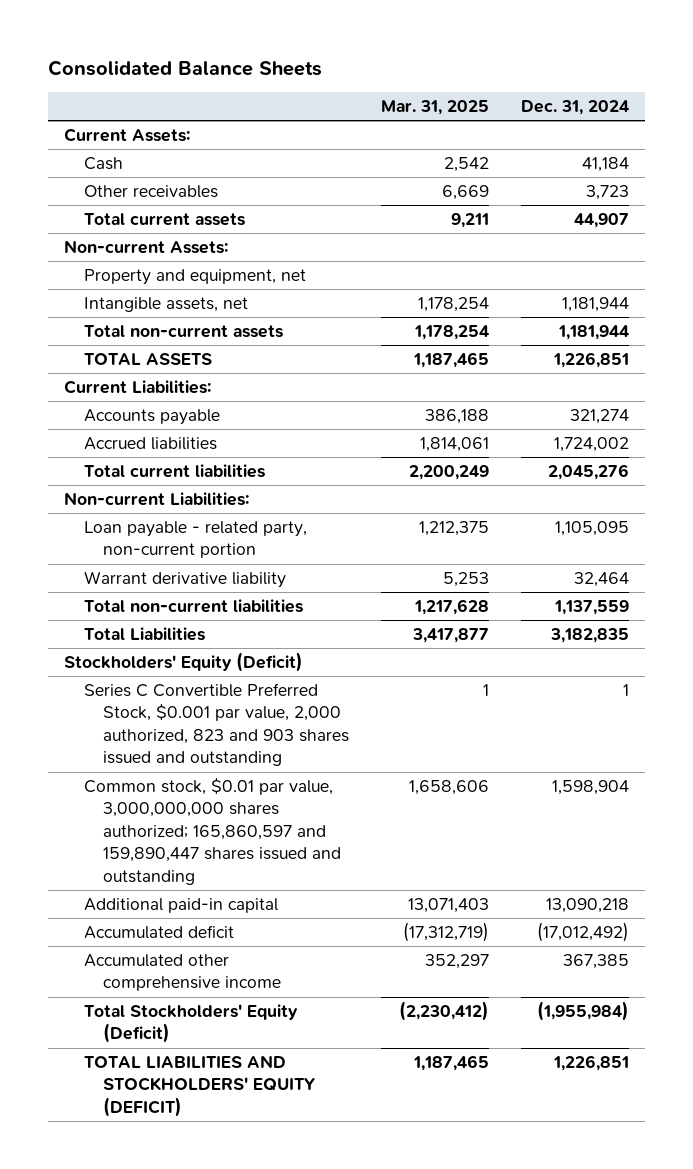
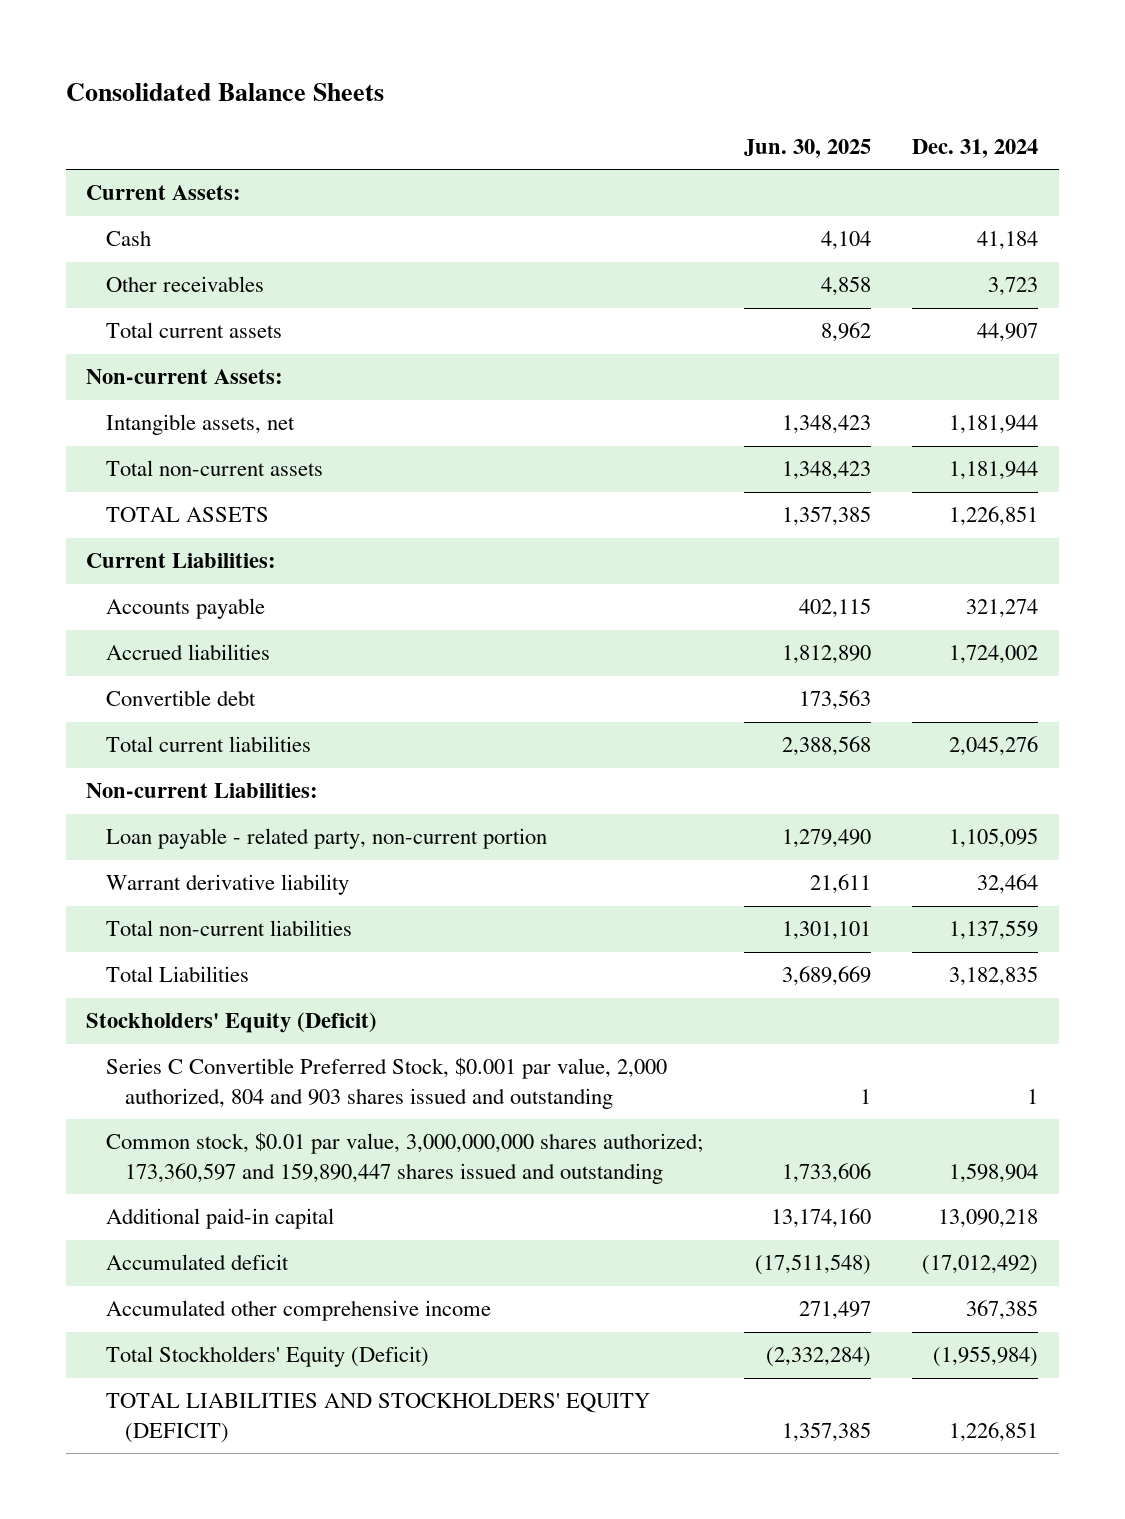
[381,99,490,115] Mar. 31, 2025 -> none
none -> [743,138,871,158] Jun. 30, 2025
[83,269,306,286] Property and equipment, net -> none
none -> [105,690,256,707] Convertible debt
[83,683,350,767] Series C Convertible Preferred Stock, $0.001 par value, 2,000 authorized, 823 and 903 shares issued and outstanding -> [105,1057,667,1109] Series C Convertible Preferred Stock, $0.001 par value, 2,000 authorized, 804 and 903 shares issued and outstanding
[83,778,342,885] Common stock, $0.01 par value, 3,000,000,000 shares authorized; 165,860,597 and 159,890,447 shares issued and outstanding -> [105,1132,703,1184] Common stock, $0.01 par value, 3,000,000,000 shares authorized; 173,360,597 and 159,890,447 shares issued and outstanding

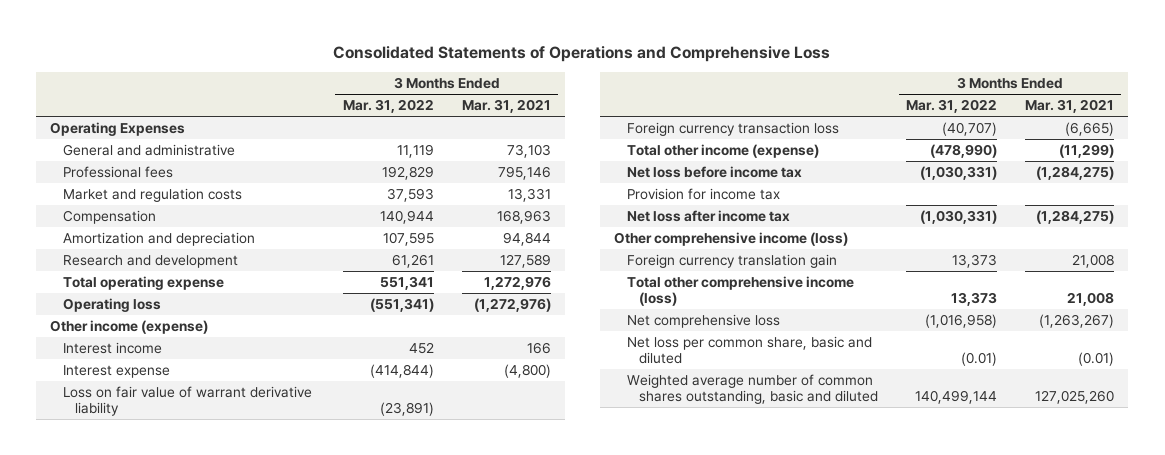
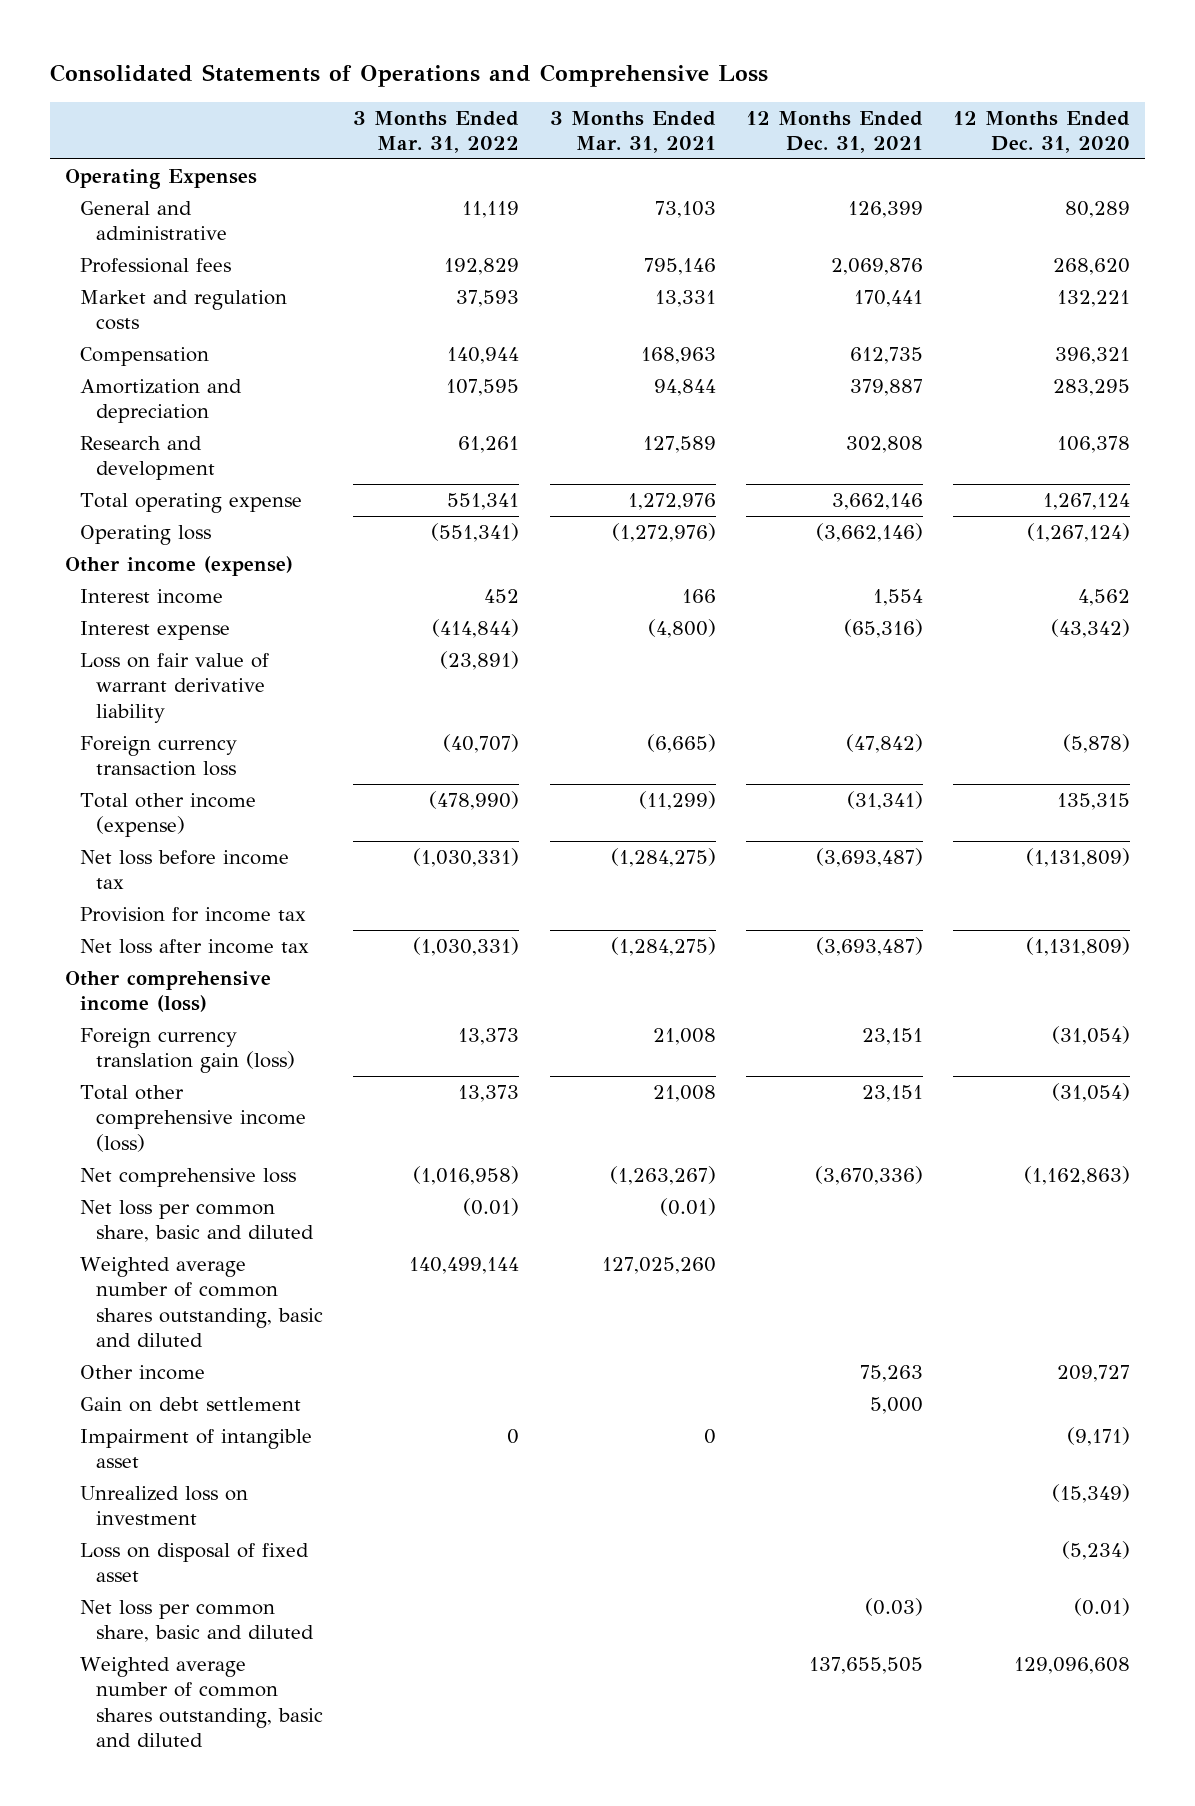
none -> [745,110,923,154] 12 Months Ended Dec. 31, 2021
none -> [953,110,1131,154] 12 Months Ended Dec. 31, 2020
[626,253,837,268] Foreign currency translation gain -> [80,1027,295,1074] Foreign currency translation gain (loss)
none -> [80,1364,206,1380] Other income
none -> [80,1396,302,1412] Gain on debt settlement
none -> [80,1428,313,1469] Impairment of intangible asset
none -> [80,1485,249,1526] Unrealized loss on investment
none -> [80,1542,310,1583] Loss on disposal of fixed asset
none -> [80,1599,314,1643] Net loss per common share, basic and diluted
none -> [80,1656,323,1748] Weighted average number of common shares outstanding, basic and diluted

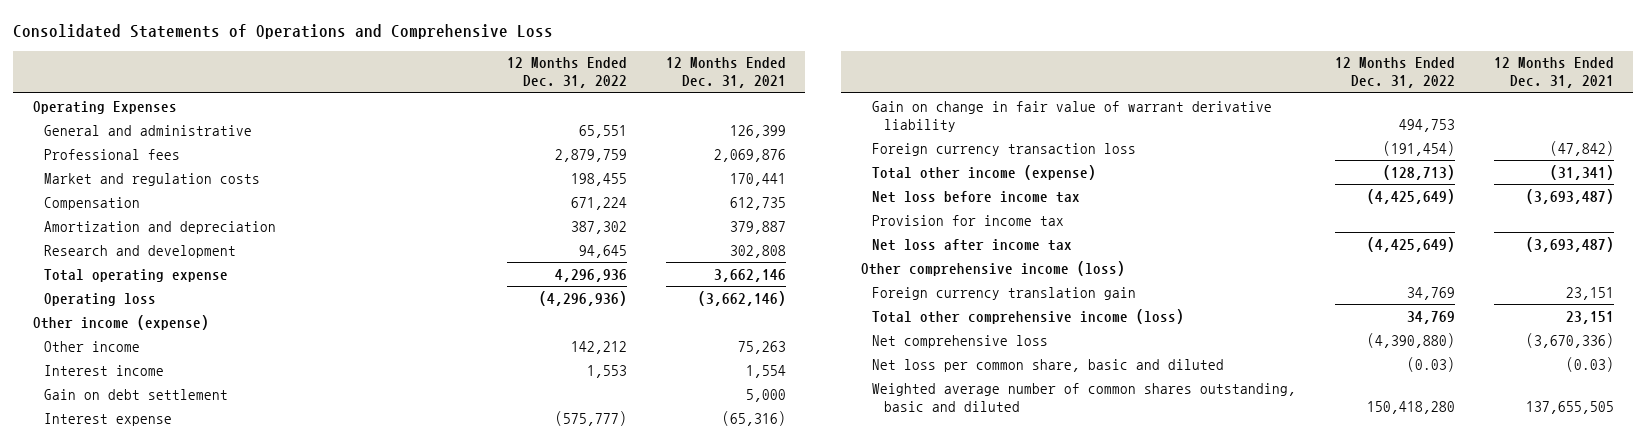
[353,110,520,154] 3 Months Ended Mar. 31, 2022 -> none
[549,110,716,154] 3 Months Ended Mar. 31, 2021 -> none
[953,110,1131,154] 12 Months Ended Dec. 31, 2020 -> none
none -> [507,57,628,89] 12 Months Ended Dec. 31, 2022
[80,1364,206,1380] Other income -> [44,340,141,352] Other income
[80,1396,302,1412] Gain on debt settlement -> [44,388,229,400] Gain on debt settlement
[80,652,270,723] Loss on fair value of warrant derivative liability -> [872,100,1273,132] Gain on change in fair value of warrant derivative liability
[80,1027,295,1074] Foreign currency translation gain (loss) -> [872,286,1137,300] Foreign currency translation gain
[80,1199,314,1243] Net loss per common share, basic and diluted -> none
[80,1256,323,1348] Weighted average number of common shares outstanding, basic and diluted -> none
[80,1428,313,1469] Impairment of intangible asset -> none
[80,1485,249,1526] Unrealized loss on investment -> none
[80,1542,310,1583] Loss on disposal of fixed asset -> none

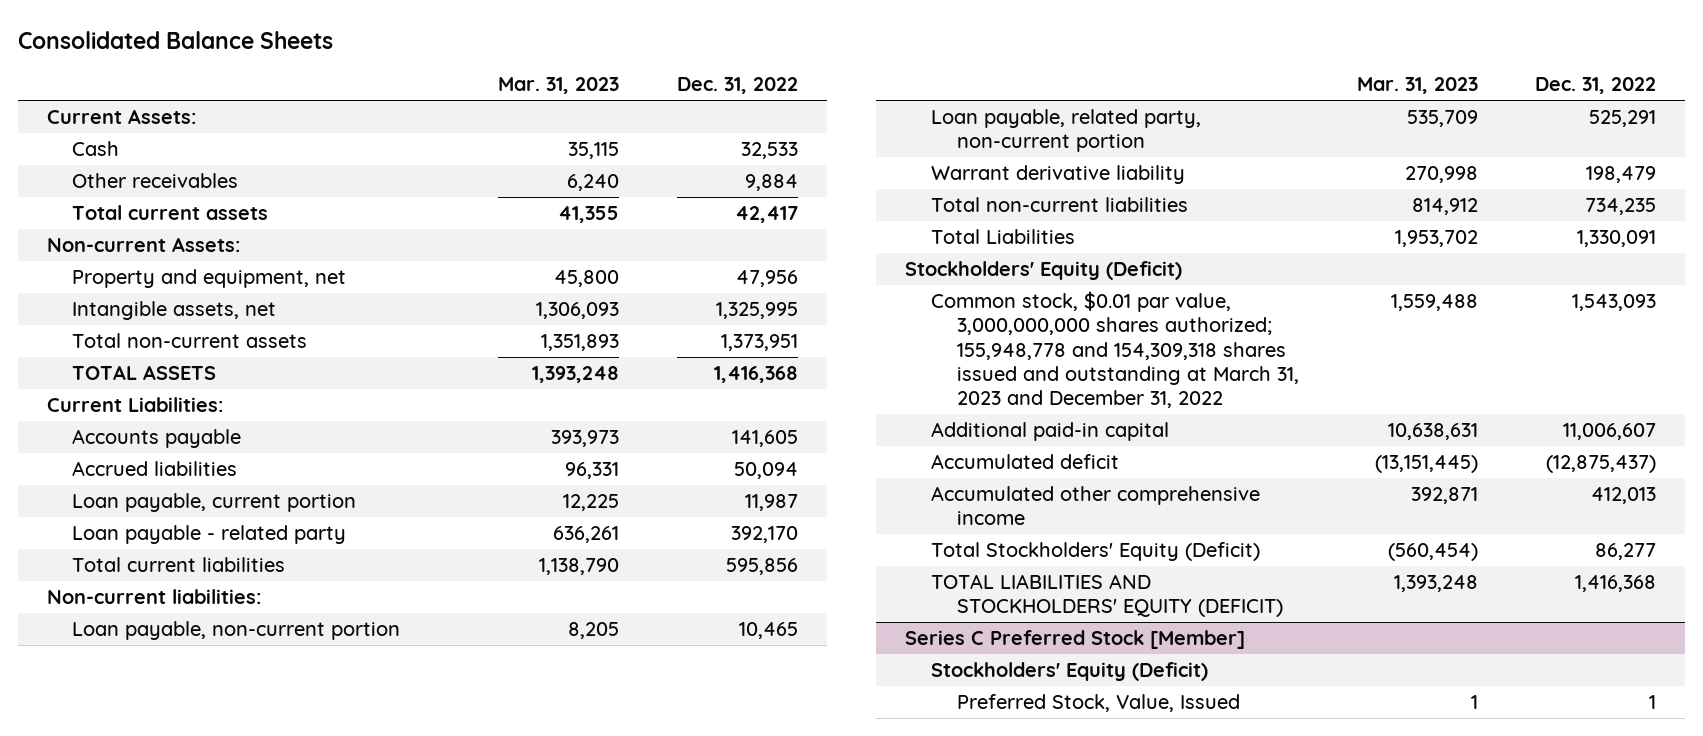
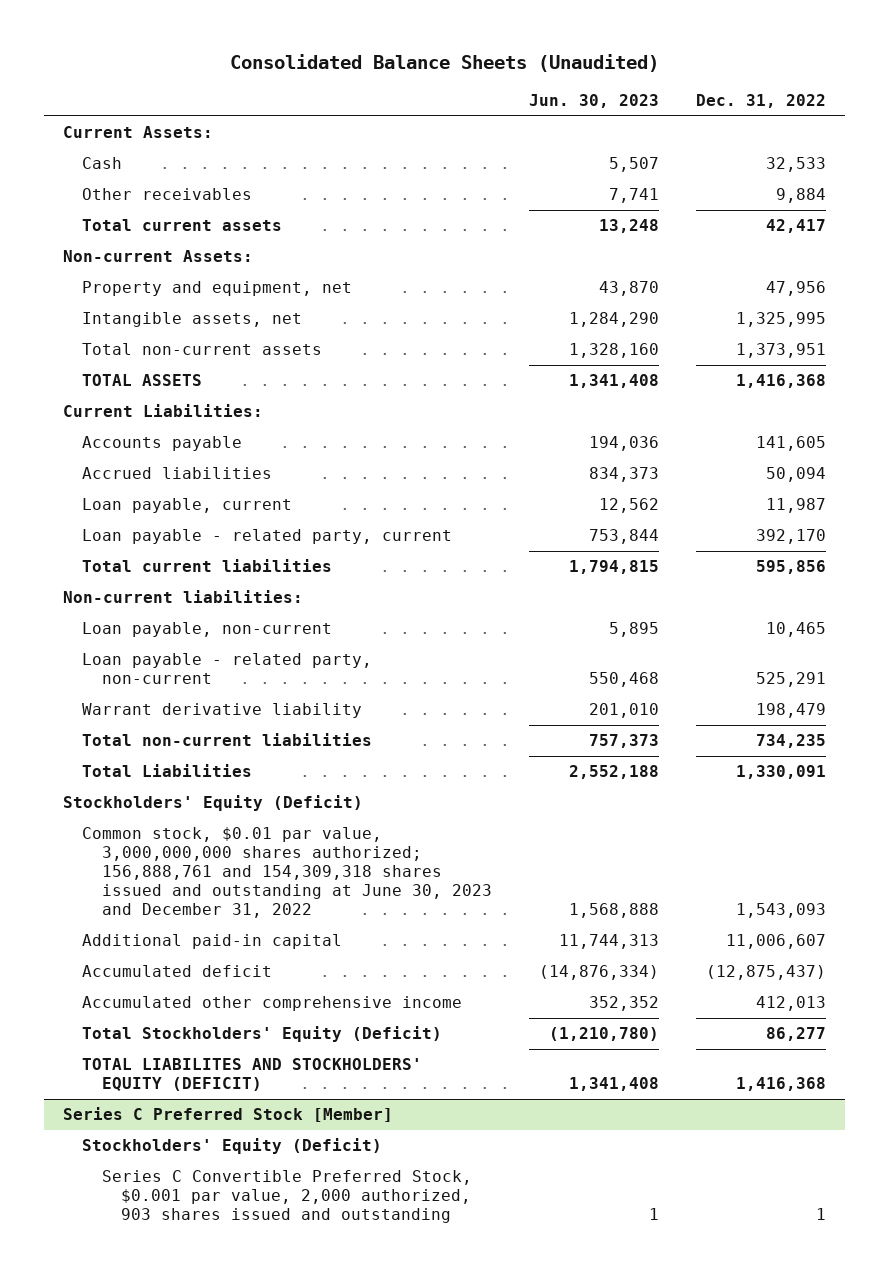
[17,30,333,49] Consolidated Balance Sheets -> [229,54,659,73] Consolidated Balance Sheets (Unaudited)
[498,77,620,95] Mar. 31, 2023 -> none
none -> [528,94,659,109] Jun. 30, 2023
[72,493,357,513] Loan payable, current portion -> [82,498,293,514] Loan payable, current
[72,525,347,545] Loan payable - related party -> [82,529,453,545] Loan payable - related party, current
[72,621,401,641] Loan payable, non-current portion -> [82,622,333,638] Loan payable, non-current
[931,109,1202,153] Loan payable, related party, non-current portion -> [82,653,373,685] Loan payable - related party, non-current
[931,291,1299,409] Common stock, $0.01 par value, 3,000,000,000 shares authorized; 155,948,778 and 154,309,318 shares issued and outstanding at March 31, 2023 and December 31, 2022 -> [82,827,492,919] Common stock, $0.01 par value, 3,000,000,000 shares authorized; 156,888,761 and 154,309,318 shares issued and outstanding at June 30, 2023 and December 31, 2022
[931,574,1283,618] TOTAL LIABILITIES AND STOCKHOLDERS' EQUITY (DEFICIT) -> [82,1058,423,1092] TOTAL LIABILITES AND STOCKHOLDERS' EQUITY (DEFICIT)
[956,694,1240,713] Preferred Stock, Value, Issued -> [101,1170,472,1224] Series C Convertible Preferred Stock, $0.001 par value, 2,000 authorized, 903 shares issued and outstanding

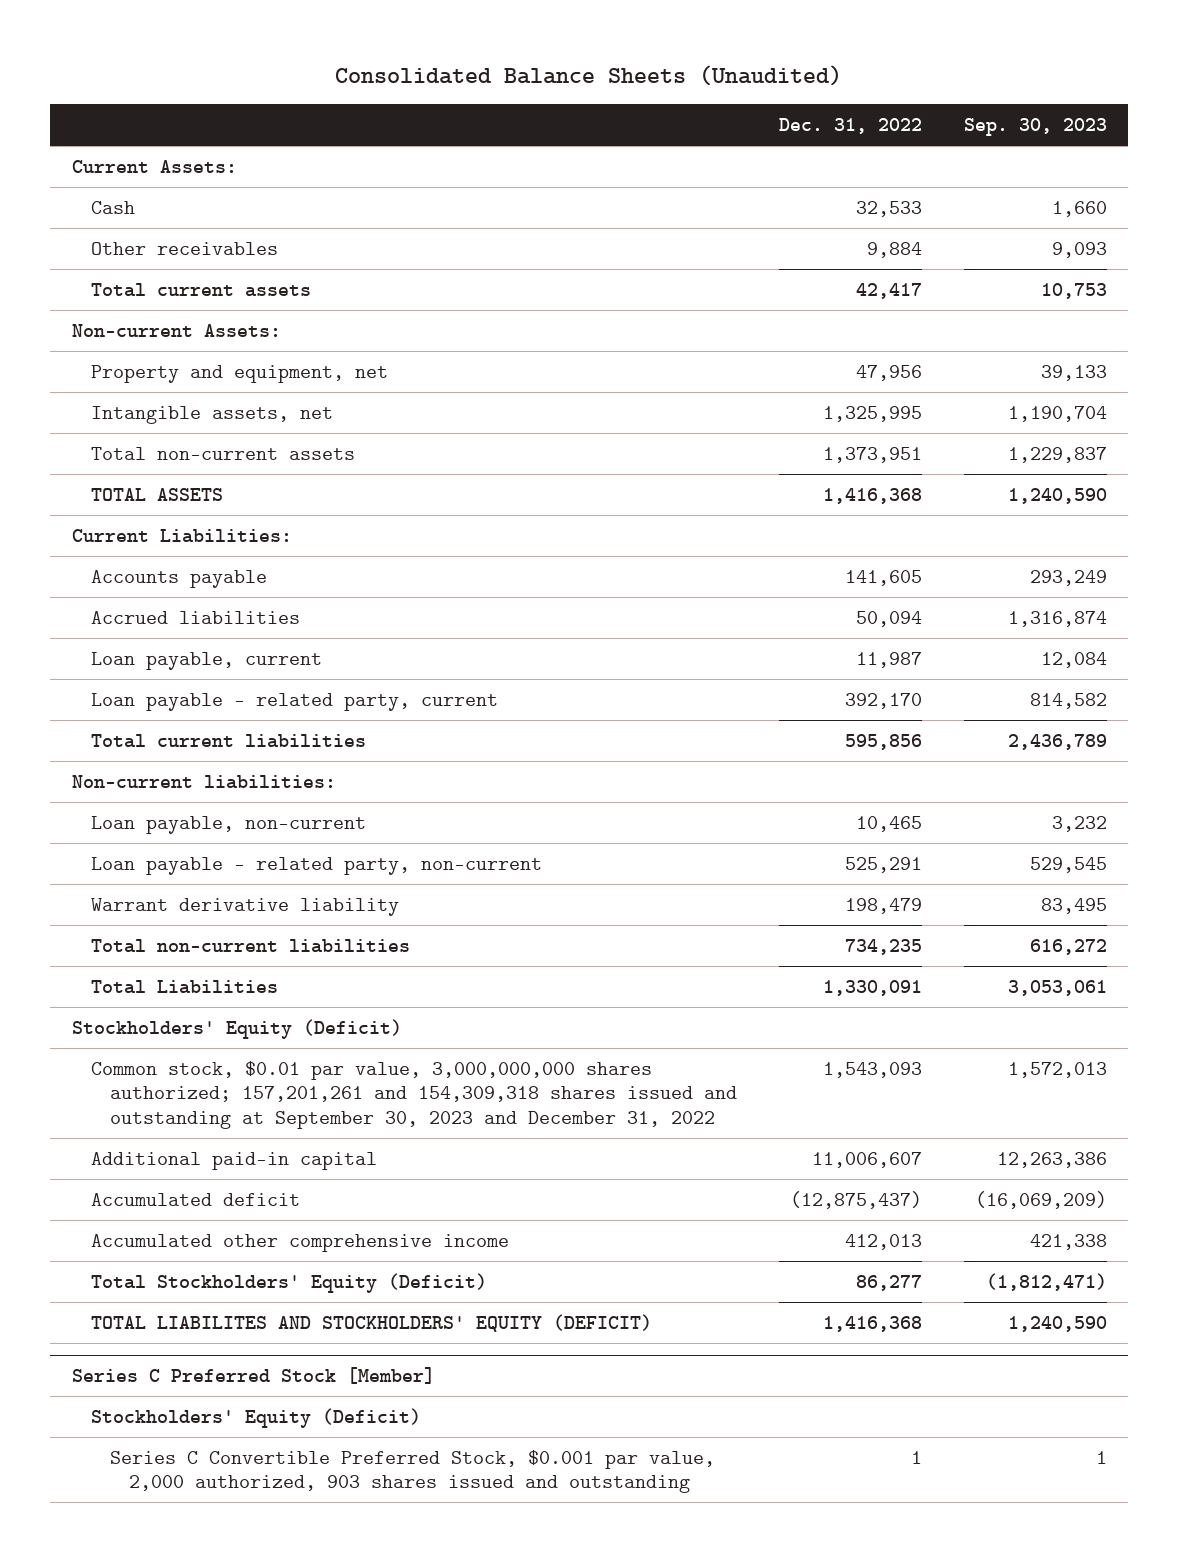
[528,94,659,109] Jun. 30, 2023 -> none
none -> [964,118,1108,137] Sep. 30, 2023
[82,827,492,919] Common stock, $0.01 par value, 3,000,000,000 shares authorized; 156,888,761 and 154,309,318 shares issued and outstanding at June 30, 2023 and December 31, 2022 -> [90,1060,737,1130] Common stock, $0.01 par value, 3,000,000,000 shares authorized; 157,201,261 and 154,309,318 shares issued and outstanding at September 30, 2023 and December 31, 2022

